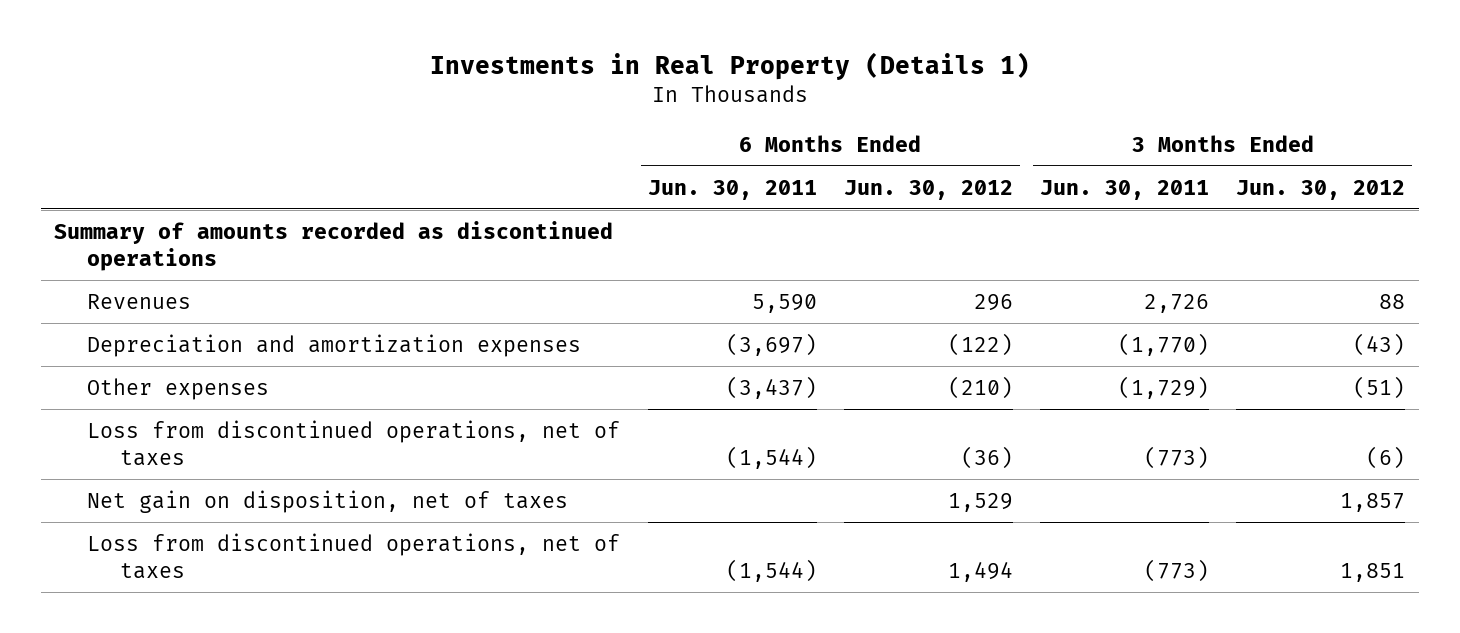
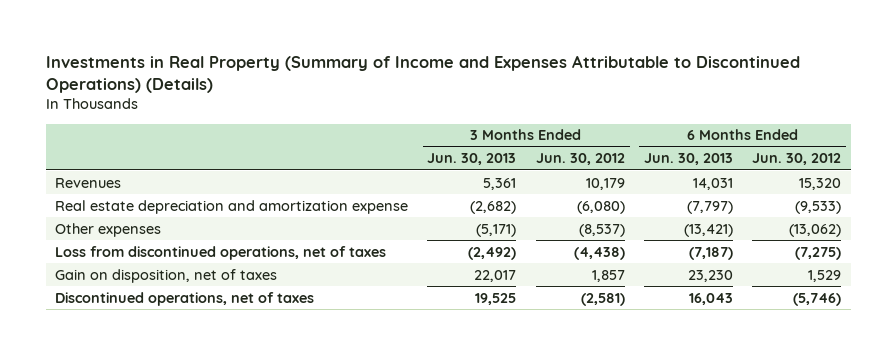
[429,51,1030,80] Investments in Real Property (Details 1) -> [45,54,800,94] Investments in Real Property (Summary of Income and Expenses Attributable to Discontinued Operations) (Details)
[647,179,817,200] Jun. 30, 2011 -> none
[1039,179,1209,200] Jun. 30, 2011 -> none
none -> [427,153,517,166] Jun. 30, 2013
none -> [643,153,733,166] Jun. 30, 2013
[54,220,614,271] Summary of amounts recorded as discontinued operations -> none
[973,293,1013,311] 296 -> [799,177,842,190] 15,320
[1379,293,1406,309] 88 -> [585,177,625,190] 10,179
[87,333,582,357] Depreciation and amortization expenses -> [55,199,409,214] Real estate depreciation and amortization expense
[947,332,1013,356] (122) -> [795,200,842,214] (9,533)
[1353,332,1406,356] (43) -> [576,200,625,214] (6,080)
[947,375,1013,399] (210) -> [789,223,842,237] (13,062)
[1353,375,1406,399] (51) -> [578,223,625,237] (8,537)
[960,445,1013,469] (36) -> [795,246,842,260] (7,275)
[1366,445,1406,469] (6) -> [573,246,625,260] (4,438)
[87,489,569,513] Net gain on disposition, net of taxes -> [55,268,278,283] Gain on disposition, net of taxes
[87,532,621,579] Loss from discontinued operations, net of taxes -> [55,291,315,306] Discontinued operations, net of taxes
[947,560,1013,582] 1,494 -> [793,292,842,306] (5,746)
[1340,562,1406,582] 1,851 -> [580,292,625,306] (2,581)

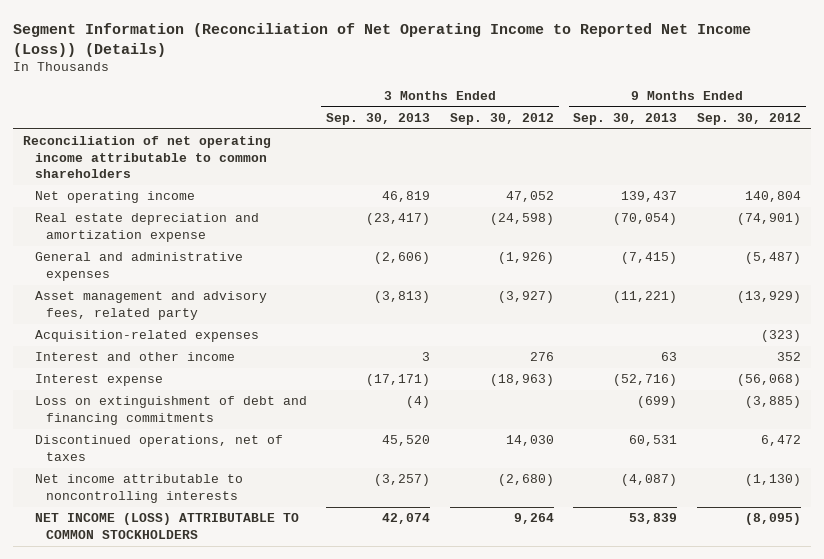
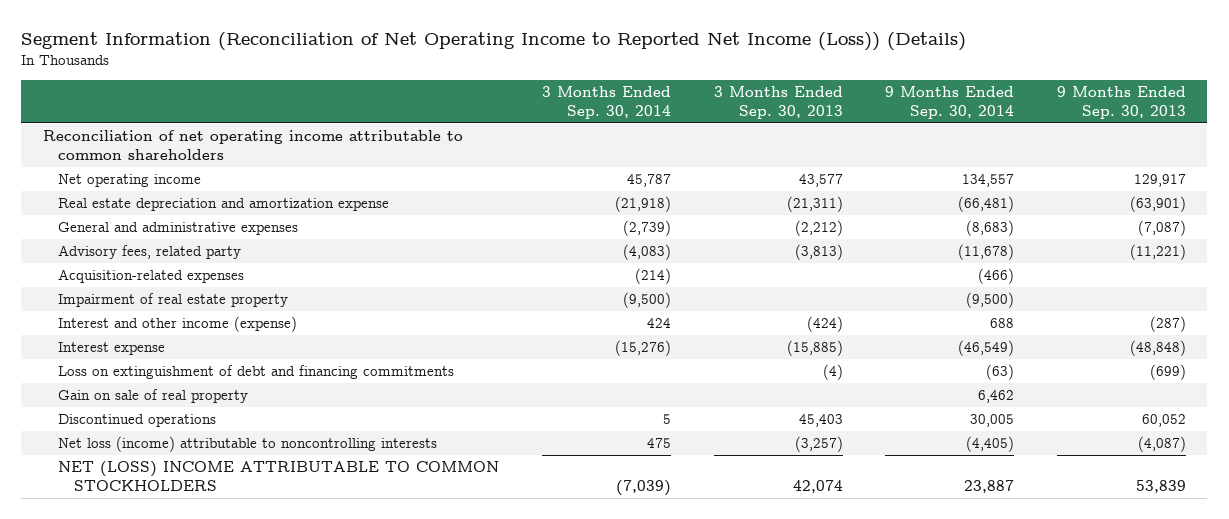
[449,113,554,126] Sep. 30, 2012 -> none
[697,113,802,126] Sep. 30, 2012 -> none
none -> [542,86,672,120] 3 Months Ended Sep. 30, 2014
none -> [885,86,1015,120] 9 Months Ended Sep. 30, 2014
[382,191,431,203] 46,819 -> [798,174,843,188] 43,577
[621,191,678,203] 139,437 -> [1134,174,1187,188] 129,917
[366,213,431,226] (23,417) -> [786,196,843,213] (21,311)
[613,213,678,226] (70,054) -> [1130,196,1187,213] (63,901)
[374,252,431,265] (2,606) -> [794,220,843,237] (2,212)
[621,252,678,265] (7,415) -> [1138,220,1187,237] (7,087)
[34,291,267,320] Asset management and advisory fees, related party -> [58,245,242,260] Advisory fees, related party
none -> [58,293,289,308] Impairment of real estate property
[34,352,235,362] Interest and other income -> [58,316,298,333] Interest and other income (expense)
[422,352,431,362] 3 -> [806,316,843,333] (424)
[661,352,678,362] 63 -> [1150,316,1187,333] (287)
[366,374,431,387] (17,171) -> [786,340,843,357] (15,885)
[613,374,678,387] (52,716) -> [1130,340,1187,357] (48,848)
none -> [58,389,249,404] Gain on sale of real property
[34,435,283,461] Discontinued operations, net of taxes -> [58,414,217,428] Discontinued operations
[382,435,431,447] 45,520 -> [798,414,843,428] 45,403
[629,435,678,447] 60,531 -> [1142,414,1187,428] 60,052
[34,474,243,503] Net income attributable to noncontrolling interests -> [58,436,438,453] Net loss (income) attributable to noncontrolling interests
[34,513,299,539] NET INCOME (LOSS) ATTRIBUTABLE TO COMMON STOCKHOLDERS -> [58,461,500,492] NET (LOSS) INCOME ATTRIBUTABLE TO COMMON STOCKHOLDERS

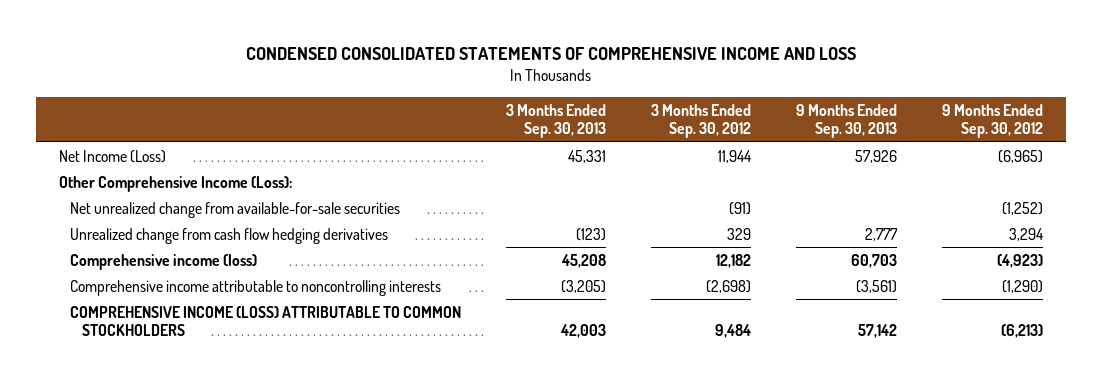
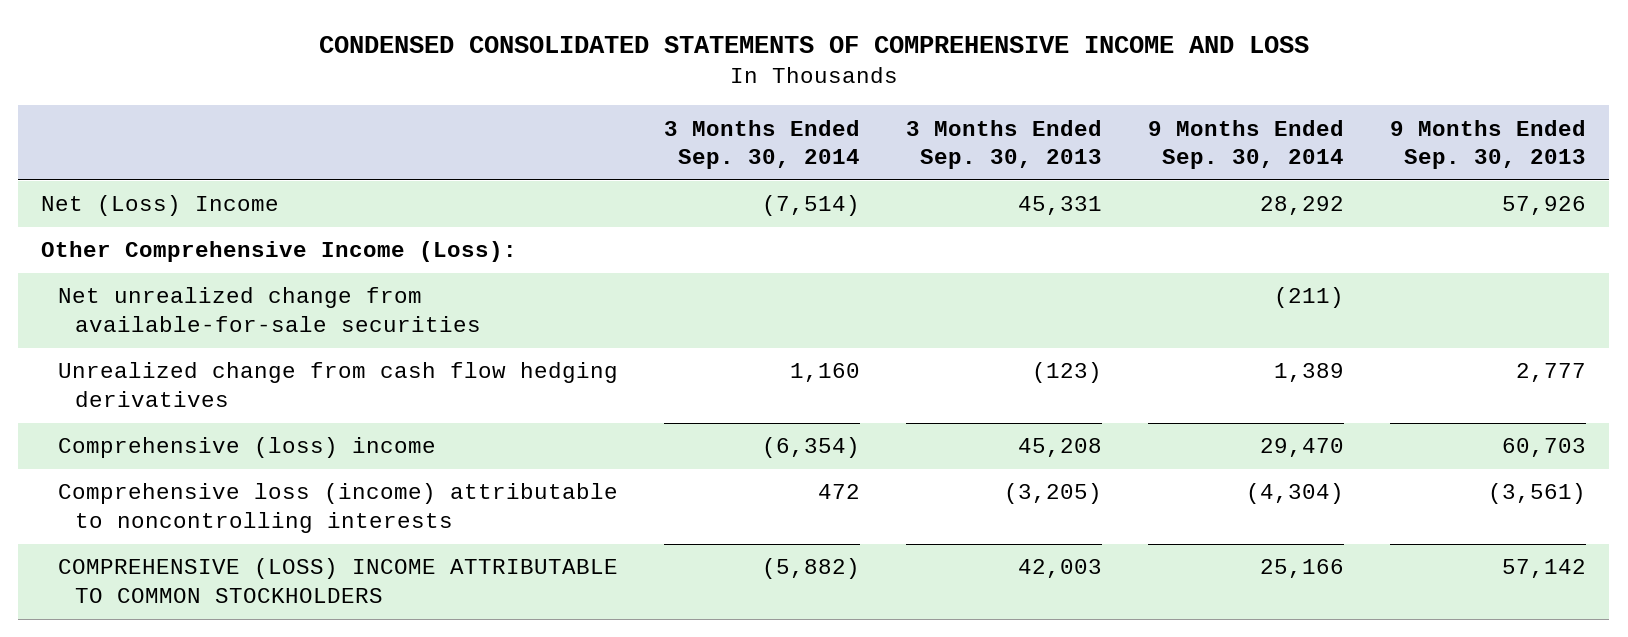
[651,103,752,139] 3 Months Ended Sep. 30, 2012 -> none
[942,103,1044,139] 9 Months Ended Sep. 30, 2012 -> none
none -> [664,119,861,170] 3 Months Ended Sep. 30, 2014
none -> [1148,119,1345,170] 9 Months Ended Sep. 30, 2014
[58,149,166,163] Net Income (Loss) -> [41,195,280,217] Net (Loss) Income
[70,253,258,270] Comprehensive income (loss) -> [58,437,437,459] Comprehensive (loss) income
[70,279,442,296] Comprehensive income attributable to noncontrolling interests -> [58,483,619,534] Comprehensive loss (income) attributable to noncontrolling interests
[70,305,462,337] COMPREHENSIVE INCOME (LOSS) ATTRIBUTABLE TO COMMON STOCKHOLDERS -> [58,558,619,604] COMPREHENSIVE (LOSS) INCOME ATTRIBUTABLE TO COMMON STOCKHOLDERS

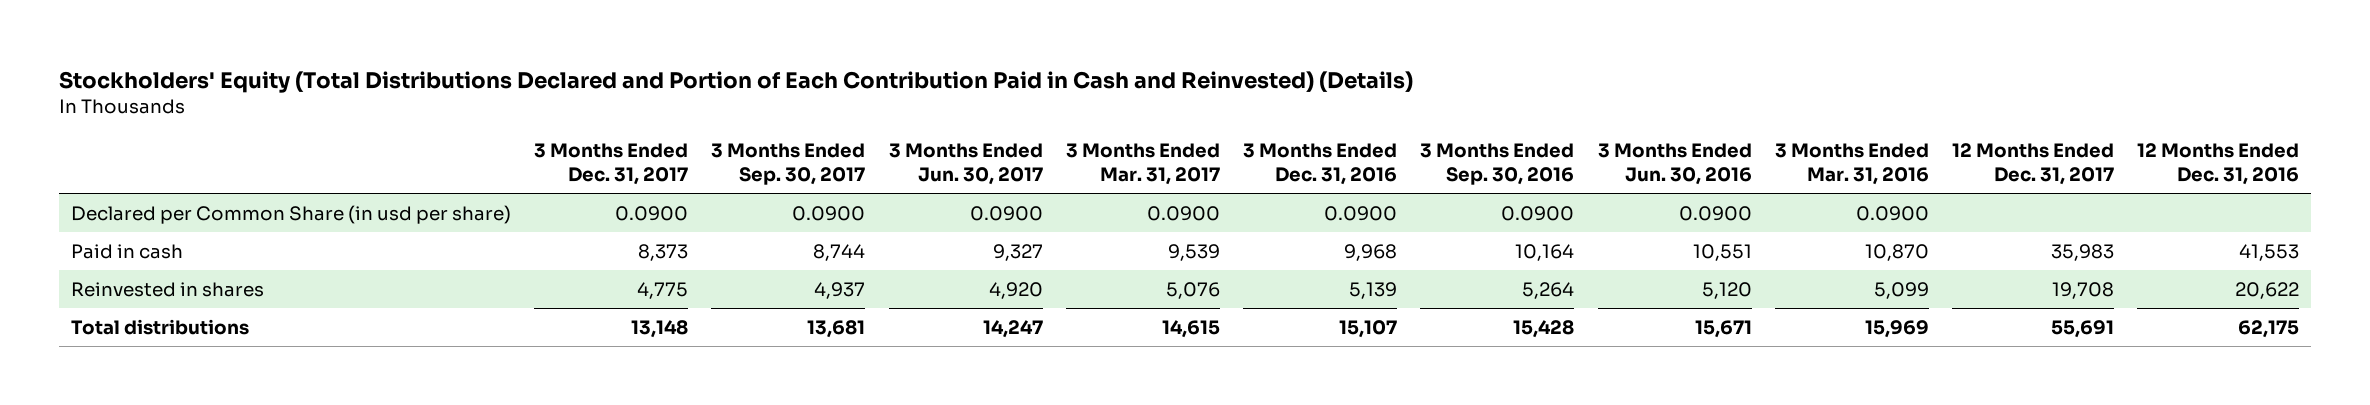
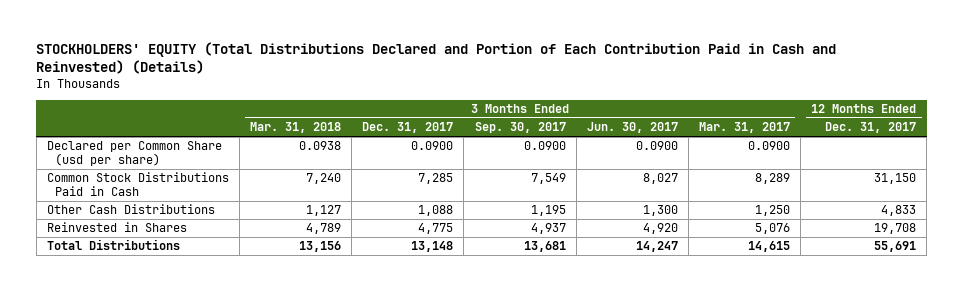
[59,71,1414,94] Stockholders' Equity (Total Distributions Declared and Portion of Each Contribution Paid in Cash and Reinvested) (Details) -> [36,42,837,75] STOCKHOLDERS' EQUITY (Total Distributions Declared and Portion of Each Contribution Paid in Cash and Reinvested) (Details)
[1243,143,1398,185] 3 Months Ended Dec. 31, 2016 -> none
[1420,143,1575,185] 3 Months Ended Sep. 30, 2016 -> none
[1597,143,1752,185] 3 Months Ended Jun. 30, 2016 -> none
[1774,143,1929,185] 3 Months Ended Mar. 31, 2016 -> none
[2137,143,2300,185] 12 Months Ended Dec. 31, 2016 -> none
none -> [250,122,342,134] Mar. 31, 2018
[70,204,511,224] Declared per Common Share (in usd per share) -> [46,141,222,167] Declared per Common Share (usd per share)
[70,243,183,259] Paid in cash -> [46,172,229,197] Common Stock Distributions Paid in Cash
[638,243,689,261] 8,373 -> [418,173,454,185] 7,285
[813,243,866,261] 8,744 -> [530,173,566,185] 7,549
[992,243,1043,261] 9,327 -> [642,173,678,185] 8,027
[1167,243,1220,261] 9,539 -> [755,173,791,185] 8,289
[2051,243,2115,261] 35,983 -> [874,173,917,185] 31,150
none -> [46,204,215,215] Other Cash Distributions
[70,281,264,297] Reinvested in shares -> [46,222,187,233] Reinvested in Shares
[70,318,249,335] Total distributions -> [46,239,180,251] Total Distributions

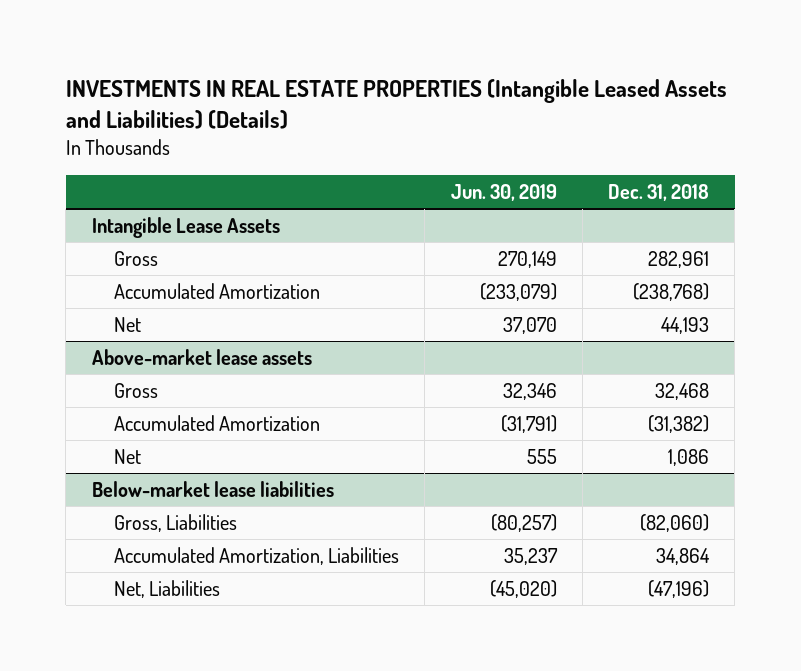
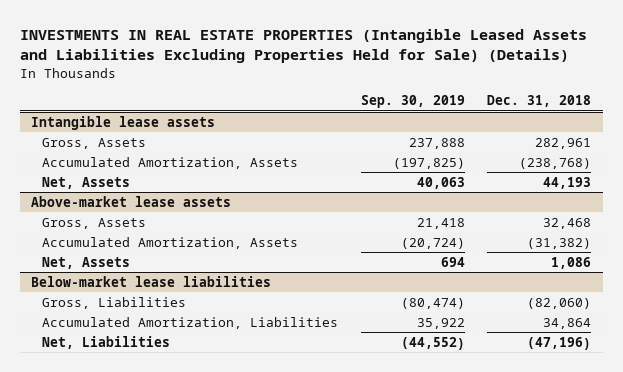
[65,78,727,130] INVESTMENTS IN REAL ESTATE PROPERTIES (Intangible Leased Assets and Liabilities) (Details) -> [20,29,588,64] INVESTMENTS IN REAL ESTATE PROPERTIES (Intangible Leased Assets and Liabilities Excluding Properties Held for Sale) (Details)
[450,184,557,202] Jun. 30, 2019 -> none
none -> [360,95,465,109] Sep. 30, 2019
[91,216,280,238] Intangible Lease Assets -> [31,115,216,130] Intangible lease assets
[114,250,159,266] Gross -> [41,137,146,149] Gross, Assets
[114,282,321,299] Accumulated Amortization -> [41,156,298,169] Accumulated Amortization, Assets
[114,316,142,332] Net -> [41,176,130,189] Net, Assets
[114,382,159,398] Gross -> [41,217,146,229] Gross, Assets
[114,414,321,431] Accumulated Amortization -> [41,236,298,249] Accumulated Amortization, Assets
[114,448,142,464] Net -> [41,256,130,269] Net, Assets

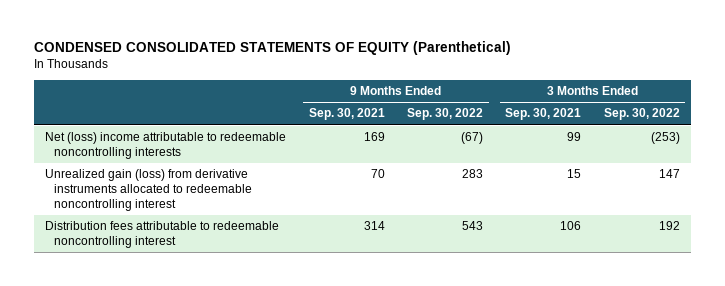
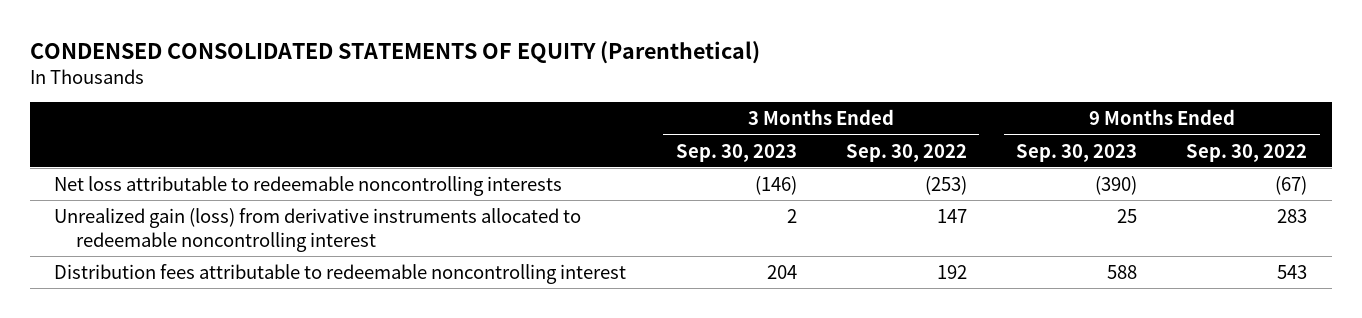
[308,108,385,121] Sep. 30, 2021 -> none
[505,108,582,121] Sep. 30, 2021 -> none
none -> [675,143,797,162] Sep. 30, 2023
none -> [1016,143,1138,162] Sep. 30, 2023
[45,132,287,160] Net (loss) income attributable to redeemable noncontrolling interests -> [54,175,563,196] Net loss attributable to redeemable noncontrolling interests

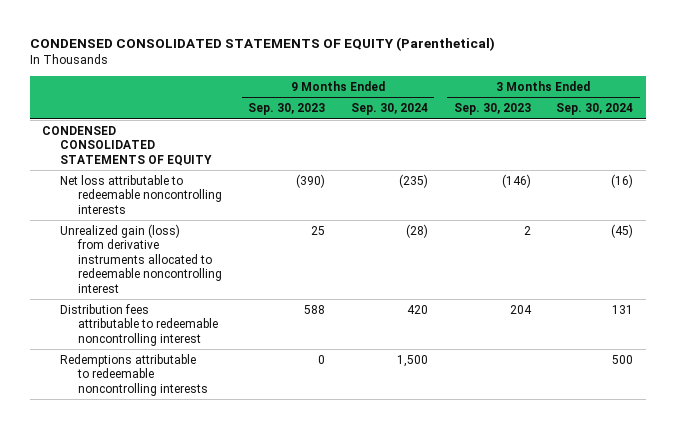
[845,143,967,162] Sep. 30, 2022 -> none
[1186,143,1308,162] Sep. 30, 2022 -> none
none -> [350,103,428,116] Sep. 30, 2024
none -> [556,103,634,116] Sep. 30, 2024
none -> [42,125,213,166] CONDENSED CONSOLIDATED STATEMENTS OF EQUITY
none -> [60,353,209,396] Redemptions attributable to redeemable noncontrolling interests

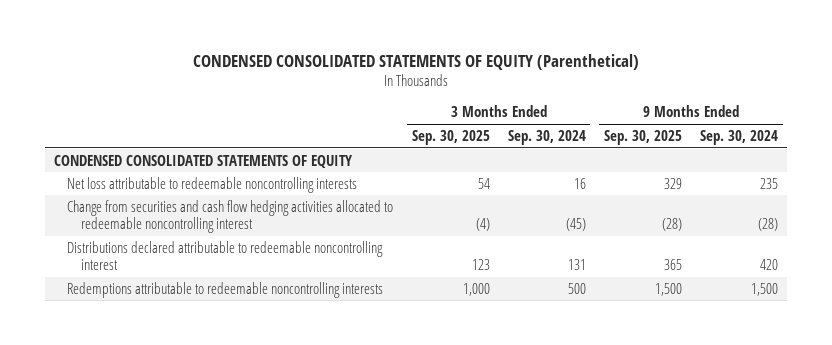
[247,103,325,116] Sep. 30, 2023 -> none
[453,103,531,116] Sep. 30, 2023 -> none
none -> [411,129,490,145] Sep. 30, 2025
none -> [604,129,683,145] Sep. 30, 2025
[398,173,428,188] (235) -> [760,177,779,189] 235
[611,173,634,188] (16) -> [573,177,586,189] 16
[60,223,223,293] Unrealized gain (loss) from derivative instruments allocated to redeemable noncontrolling interest -> [67,199,394,234] Change from securities and cash flow hedging activities allocated to redeemable noncontrolling interest
[60,303,219,346] Distribution fees attributable to redeemable noncontrolling interest -> [67,240,384,271] Distributions declared attributable to redeemable noncontrolling interest

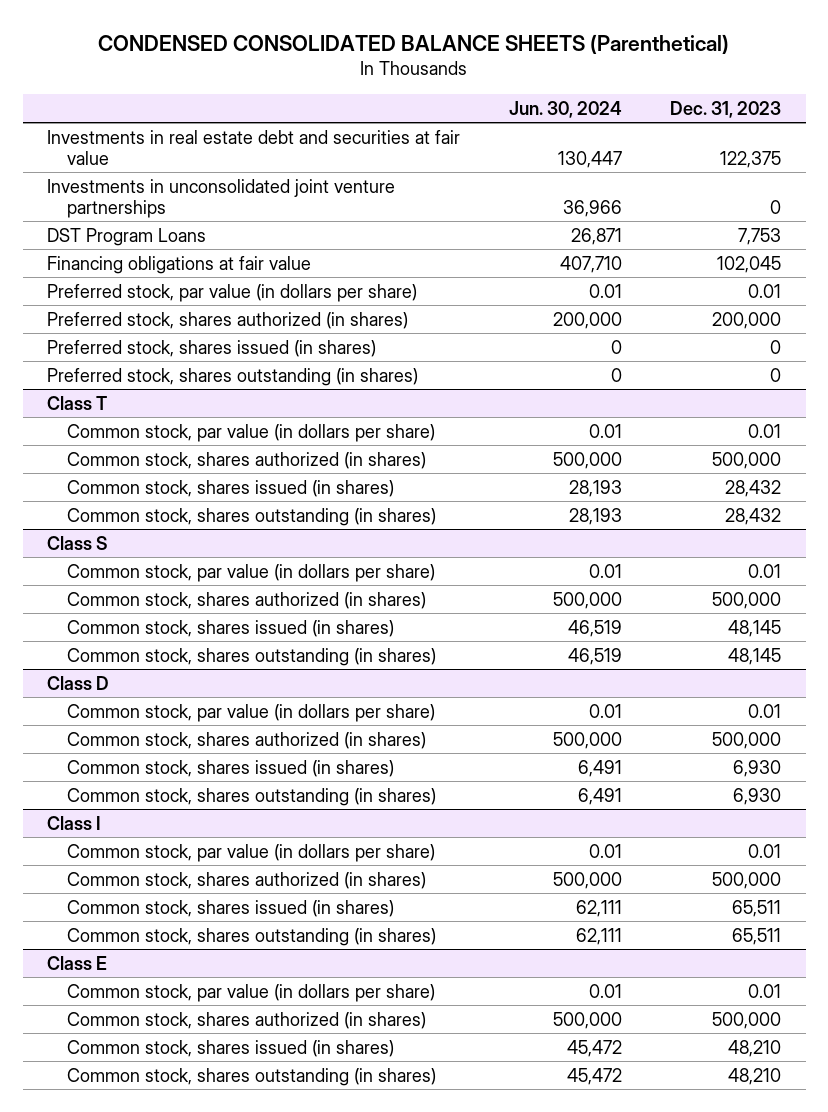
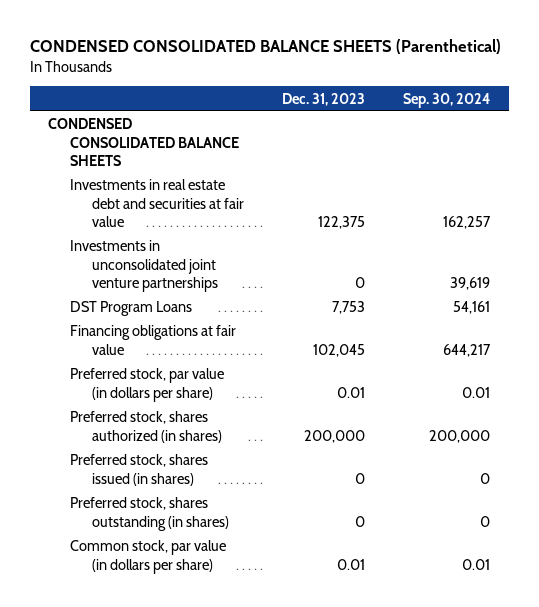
[508,100,622,118] Jun. 30, 2024 -> none
none -> [403,92,491,108] Sep. 30, 2024
none -> [48,118,240,167] CONDENSED CONSOLIDATED BALANCE SHEETS
[46,395,107,410] Class T -> none
[66,451,426,469] Common stock, shares authorized (in shares) -> none
[66,479,394,497] Common stock, shares issued (in shares) -> none
[66,507,436,526] Common stock, shares outstanding (in shares) -> none
[46,535,108,550] Class S -> none
[66,563,435,582] Common stock, par value (in dollars per share) -> none
[66,591,426,609] Common stock, shares authorized (in shares) -> none
[66,619,394,637] Common stock, shares issued (in shares) -> none
[66,647,436,666] Common stock, shares outstanding (in shares) -> none
[46,675,109,690] Class D -> none
[66,703,435,722] Common stock, par value (in dollars per share) -> none
[66,731,426,749] Common stock, shares authorized (in shares) -> none
[66,759,394,777] Common stock, shares issued (in shares) -> none
[66,787,436,806] Common stock, shares outstanding (in shares) -> none
[46,815,101,830] Class I -> none
[66,843,435,862] Common stock, par value (in dollars per share) -> none
[66,871,426,889] Common stock, shares authorized (in shares) -> none
[66,899,394,917] Common stock, shares issued (in shares) -> none
[66,927,436,946] Common stock, shares outstanding (in shares) -> none
[46,955,107,970] Class E -> none
[66,983,435,1002] Common stock, par value (in dollars per share) -> none
[66,1011,426,1029] Common stock, shares authorized (in shares) -> none
[66,1039,394,1057] Common stock, shares issued (in shares) -> none
[66,1067,436,1086] Common stock, shares outstanding (in shares) -> none

